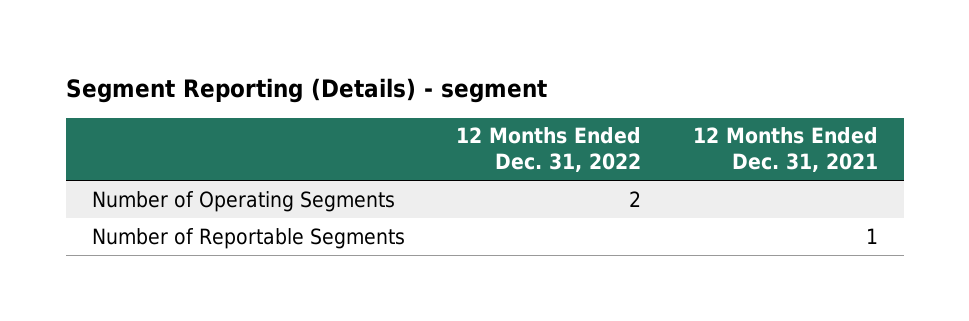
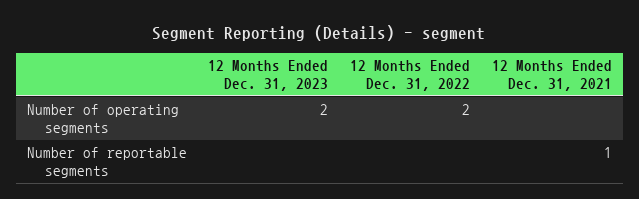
none -> [208,59,329,91] 12 Months Ended Dec. 31, 2023
[91,190,395,212] Number of Operating Segments -> [26,104,179,136] Number of operating segments
[91,227,405,249] Number of Reportable Segments -> [26,147,187,179] Number of reportable segments

